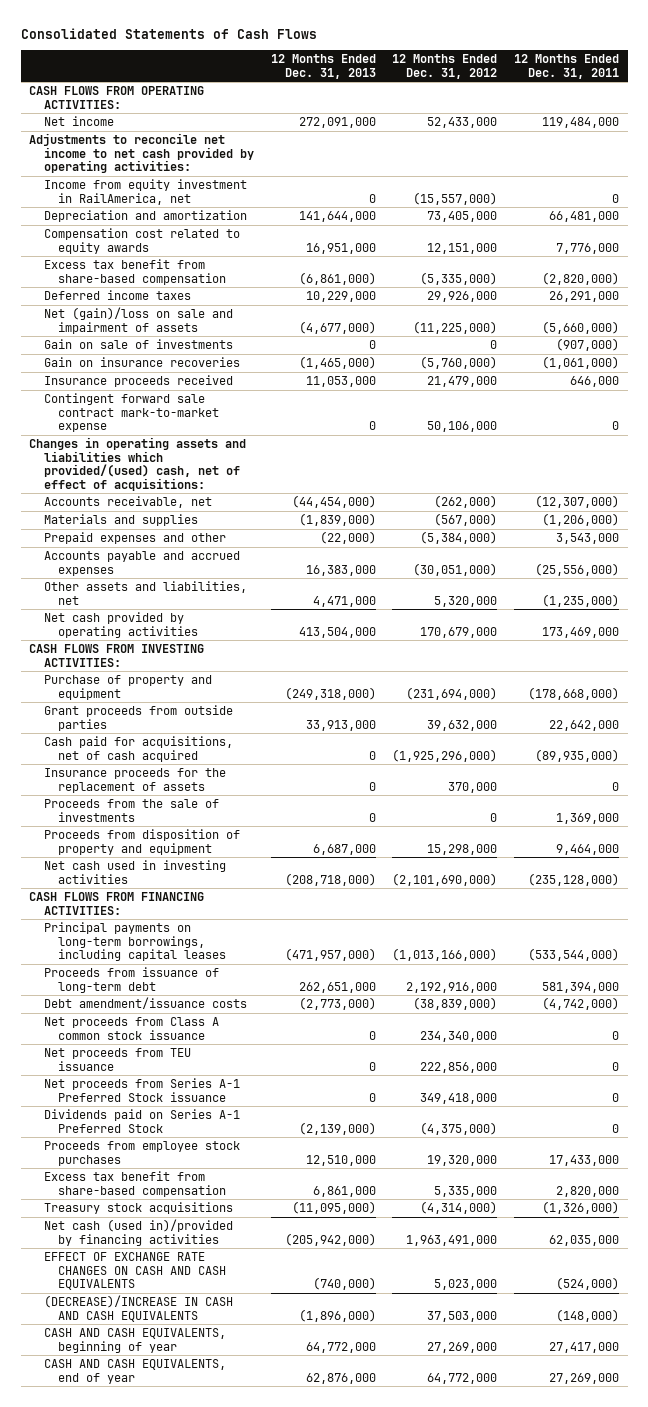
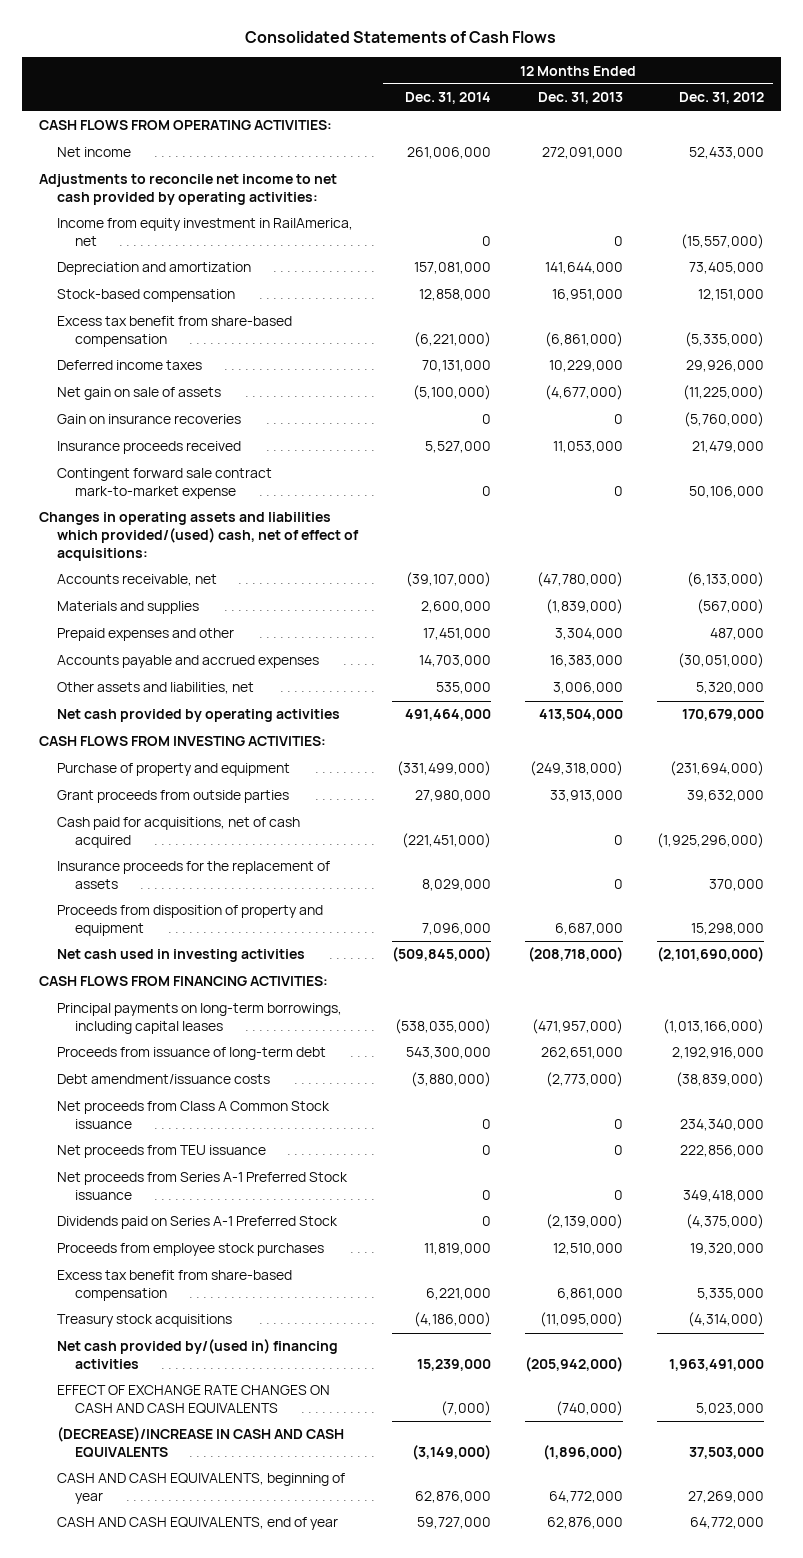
[514,54,620,79] 12 Months Ended Dec. 31, 2011 -> none
none -> [404,92,491,105] Dec. 31, 2014
[43,228,240,254] Compensation cost related to equity awards -> [56,289,235,303] Stock-based compensation
[43,339,233,350] Gain on sale of investments -> none
[43,307,233,334] Net (gain)/loss on sale and impairment of assets -> [56,387,221,401] Net gain on sale of assets
[298,356,376,370] (1,465,000) -> [613,414,623,425] 0
[291,495,376,509] (44,454,000) -> [536,572,623,588] (47,780,000)
[434,495,498,509] (262,000) -> [687,572,765,588] (6,133,000)
[319,531,376,545] (22,000) -> [554,628,623,641] 3,304,000
[420,531,498,545] (5,384,000) -> [710,628,765,641] 487,000
[312,595,376,607] 4,471,000 -> [552,682,623,695] 3,006,000
[43,799,219,822] Proceeds from the sale of investments -> none
[43,1017,219,1040] Net proceeds from Class A common stock issuance -> [56,1101,330,1130] Net proceeds from Class A Common Stock issuance
[43,1219,233,1246] Net cash (used in)/provided by financing activities -> [56,1339,338,1370] Net cash provided by/(used in) financing activities

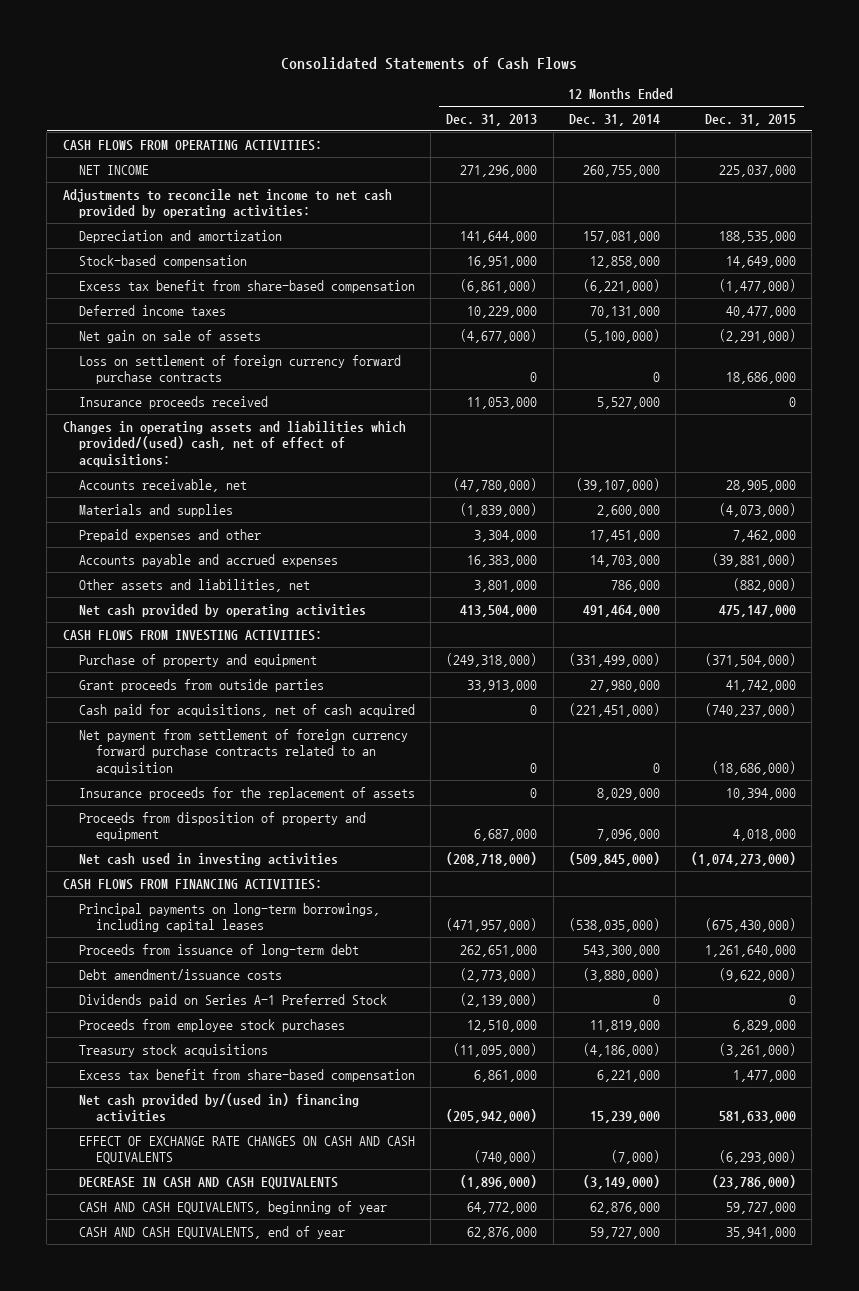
[679,92,765,105] Dec. 31, 2012 -> none
none -> [705,113,797,126] Dec. 31, 2015
[56,147,131,158] Net income -> [79,164,150,175] NET INCOME
[406,147,491,160] 261,006,000 -> [582,164,660,177] 260,755,000
[541,147,623,160] 272,091,000 -> [460,164,538,177] 271,296,000
[56,218,353,247] Income from equity investment in RailAmerica, net -> none
[56,414,241,425] Gain on insurance recoveries -> none
none -> [79,354,402,385] Loss on settlement of foreign currency forward purchase contracts
[56,468,272,500] Contingent forward sale contract mark-to-market expense -> none
[435,682,491,695] 535,000 -> [610,579,660,592] 786,000
[552,682,623,695] 3,006,000 -> [474,579,538,592] 3,801,000
none -> [79,728,409,775] Net payment from settlement of foreign currency forward purchase contracts related to an acquisition
[56,1101,330,1130] Net proceeds from Class A Common Stock issuance -> none
[56,1145,266,1159] Net proceeds from TEU issuance -> none
[56,1172,348,1201] Net proceeds from Series A-1 Preferred Stock issuance -> none
[56,1270,292,1302] Excess tax benefit from share-based compensation -> [79,1068,416,1082] Excess tax benefit from share-based compensation
[56,1427,344,1459] (DECREASE)/INCREASE IN CASH AND CASH EQUIVALENTS -> [79,1176,339,1189] DECREASE IN CASH AND CASH EQUIVALENTS

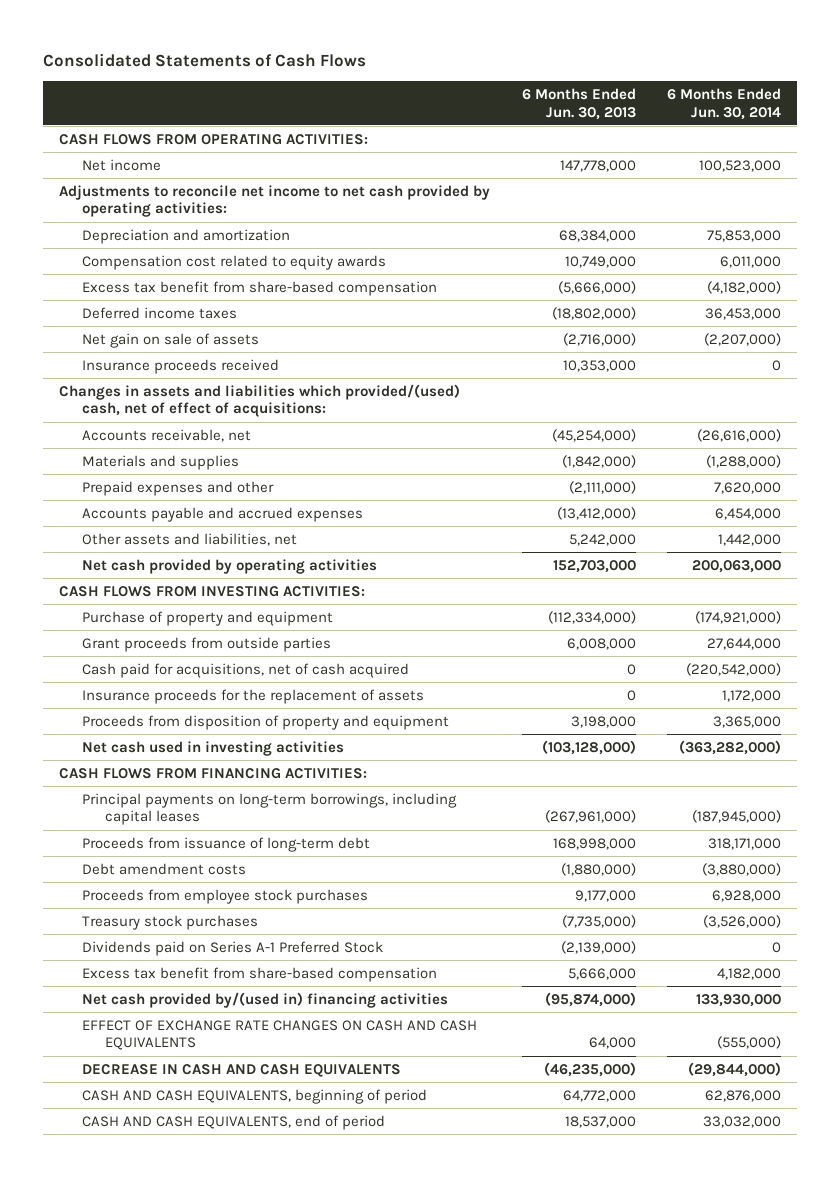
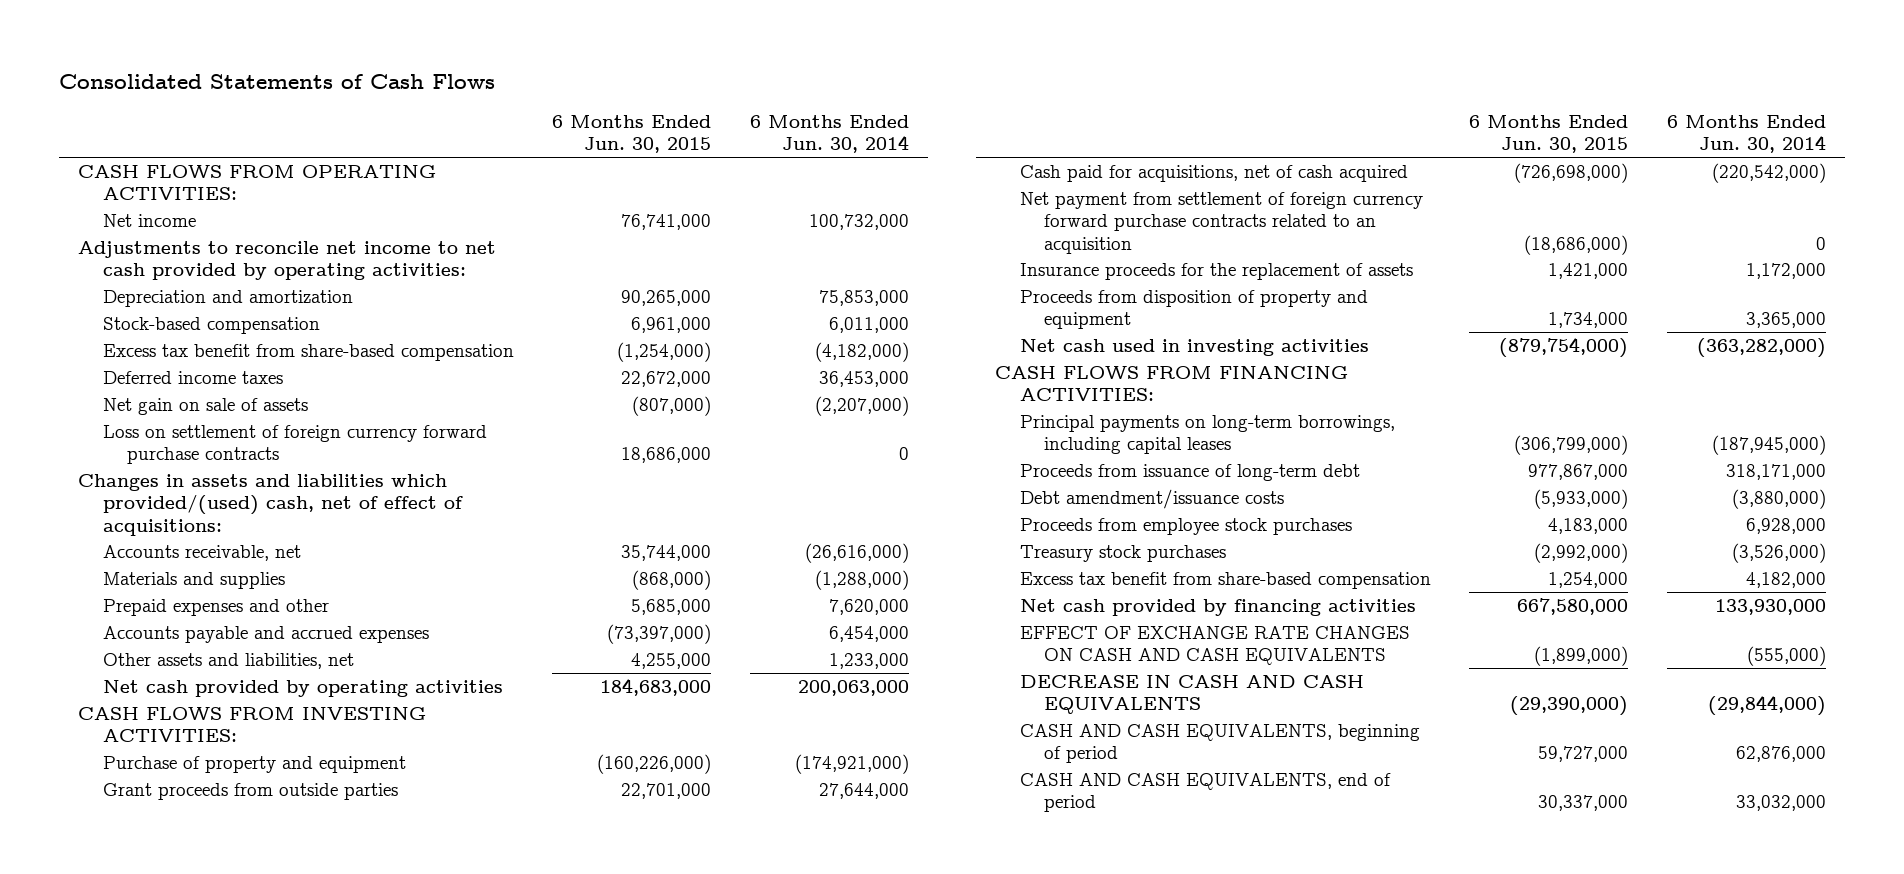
[521,88,636,120] 6 Months Ended Jun. 30, 2013 -> none
none -> [552,114,712,154] 6 Months Ended Jun. 30, 2015
[699,159,782,172] 100,523,000 -> [808,214,909,231] 100,732,000
[82,254,387,270] Compensation cost related to equity awards -> [102,317,320,335] Stock-based compensation
[82,358,280,374] Insurance proceeds received -> none
none -> [102,425,487,465] Loss on settlement of foreign currency forward purchase contracts
[718,533,782,546] 1,442,000 -> [828,653,909,670] 1,233,000
none -> [1019,192,1423,254] Net payment from settlement of foreign currency forward purchase contracts related to an acquisition
[82,862,247,875] Debt amendment costs -> [1019,489,1284,510] Debt amendment/issuance costs
[82,940,384,956] Dividends paid on Series A-1 Preferred Stock -> none
[82,991,449,1008] Net cash provided by/(used in) financing activities -> [1019,599,1416,617] Net cash provided by financing activities

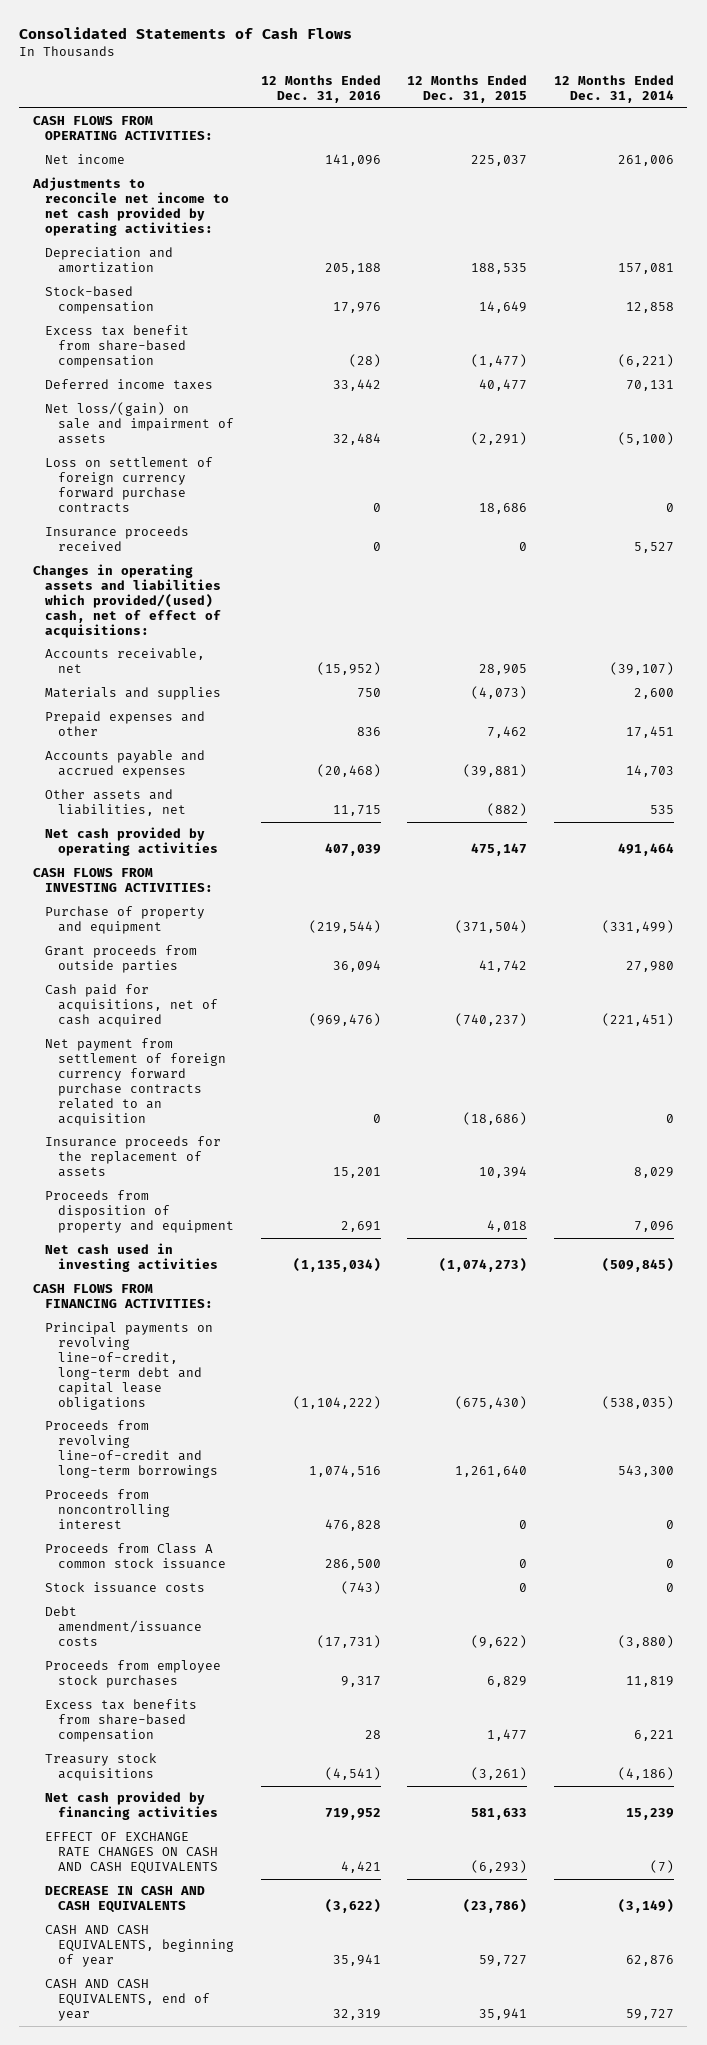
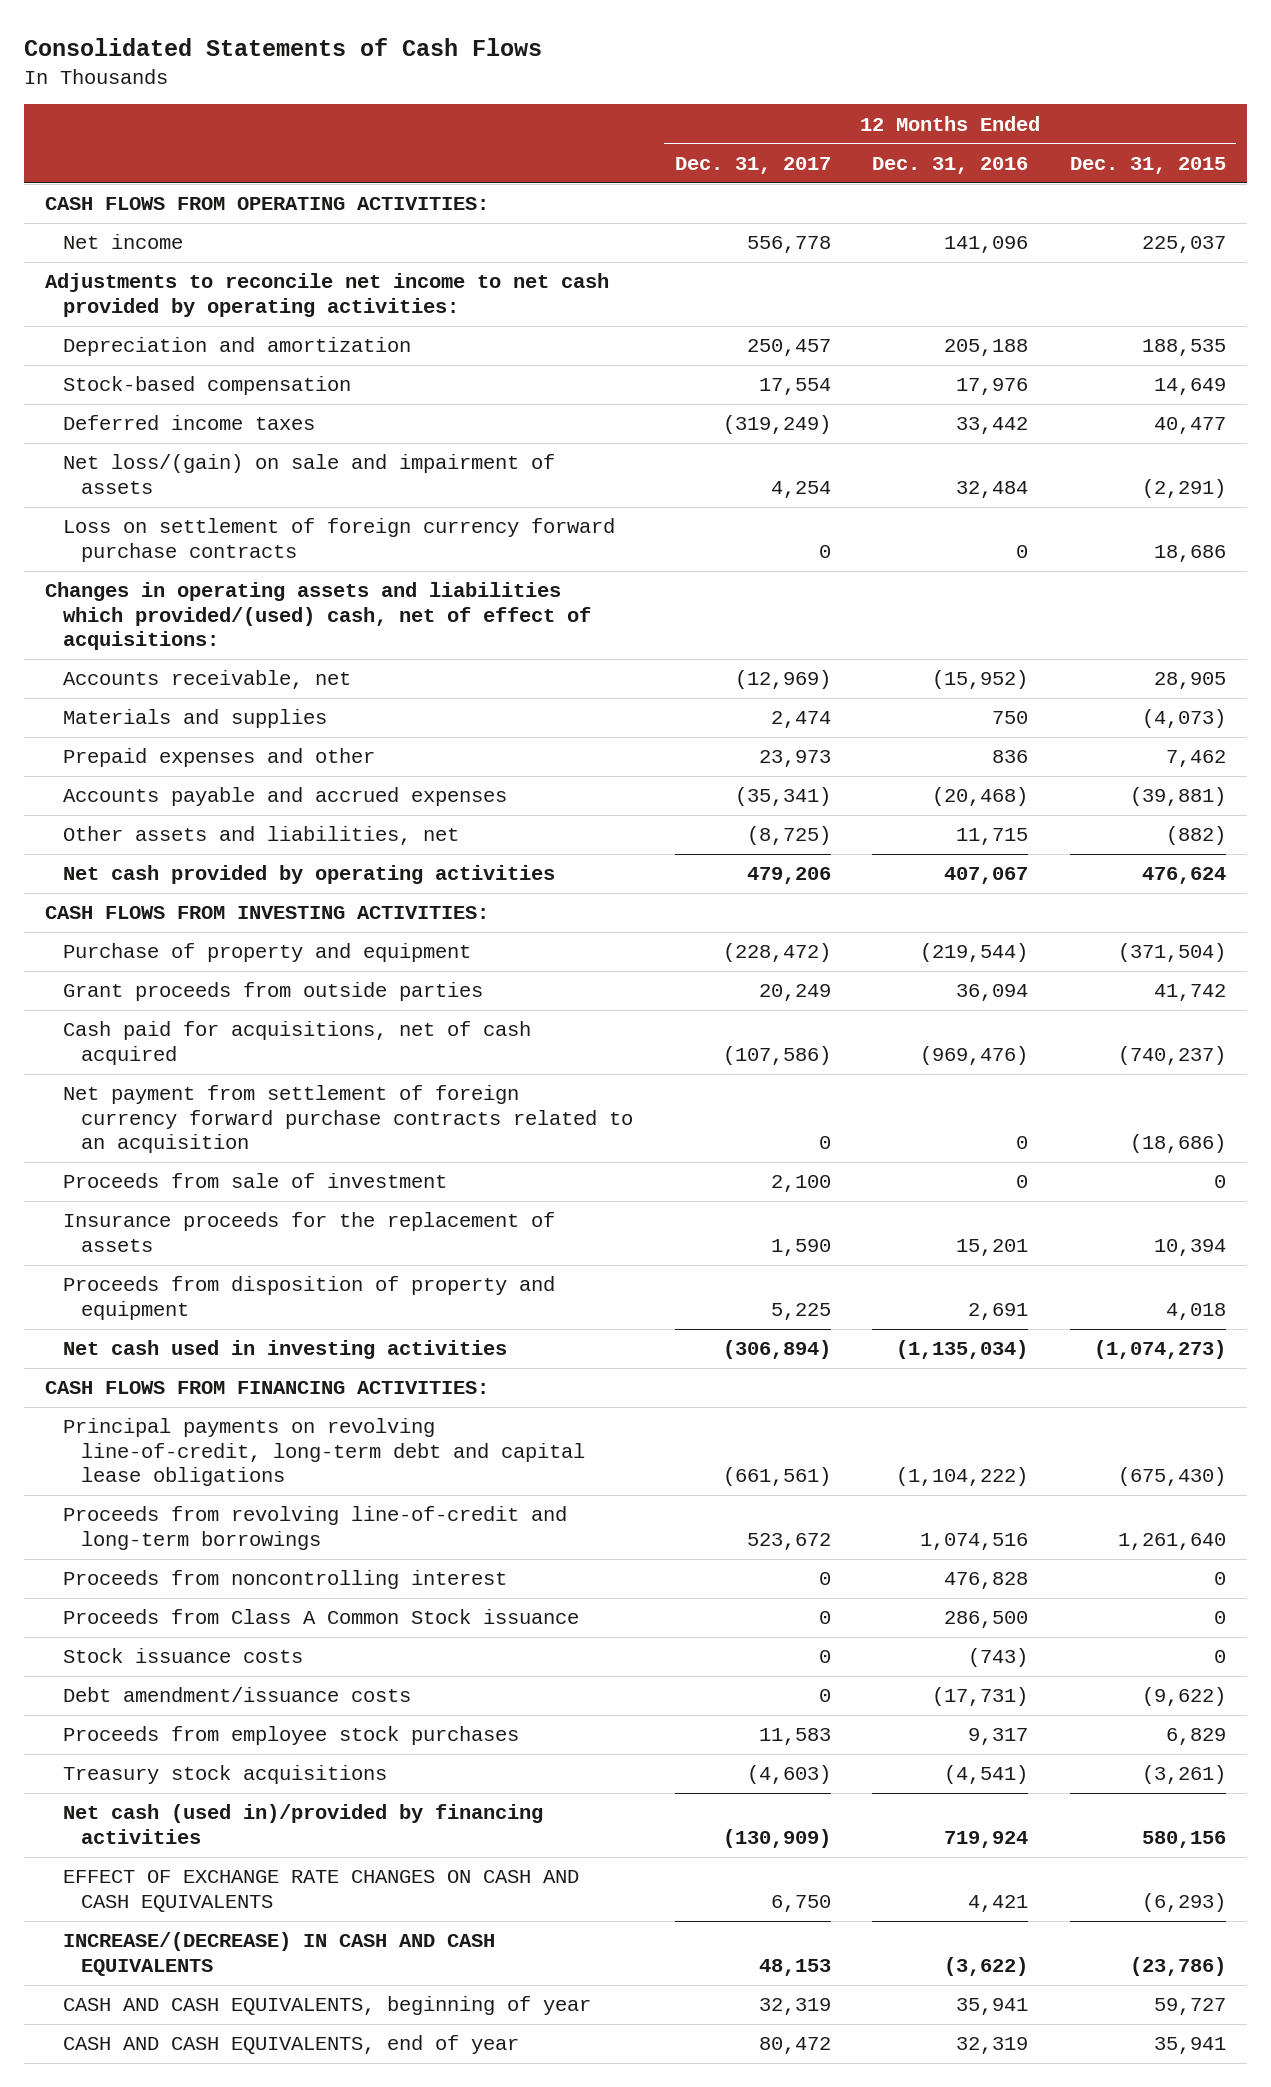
[553,75,674,104] 12 Months Ended Dec. 31, 2014 -> none
none -> [674,157,831,175] Dec. 31, 2017
[45,325,190,369] Excess tax benefit from share-based compensation -> none
[45,526,190,552] Insurance proceeds received -> none
[324,843,381,857] 407,039 -> [944,867,1029,885] 407,067
[471,843,528,857] 475,147 -> [1141,867,1226,885] 476,624
none -> [62,1173,447,1189] Proceeds from sale of investment
[45,1543,227,1570] Proceeds from Class A common stock issuance -> [62,1609,579,1625] Proceeds from Class A Common Stock issuance
[45,1699,198,1743] Excess tax benefits from share-based compensation -> none
[45,1791,219,1821] Net cash provided by financing activities -> [62,1804,543,1844] Net cash (used in)/provided by financing activities
[324,1808,381,1821] 719,952 -> [944,1830,1029,1848] 719,924
[471,1808,528,1821] 581,633 -> [1141,1830,1226,1848] 580,156
[45,1886,206,1914] DECREASE IN CASH AND CASH EQUIVALENTS -> [62,1932,495,1976] INCREASE/(DECREASE) IN CASH AND CASH EQUIVALENTS

